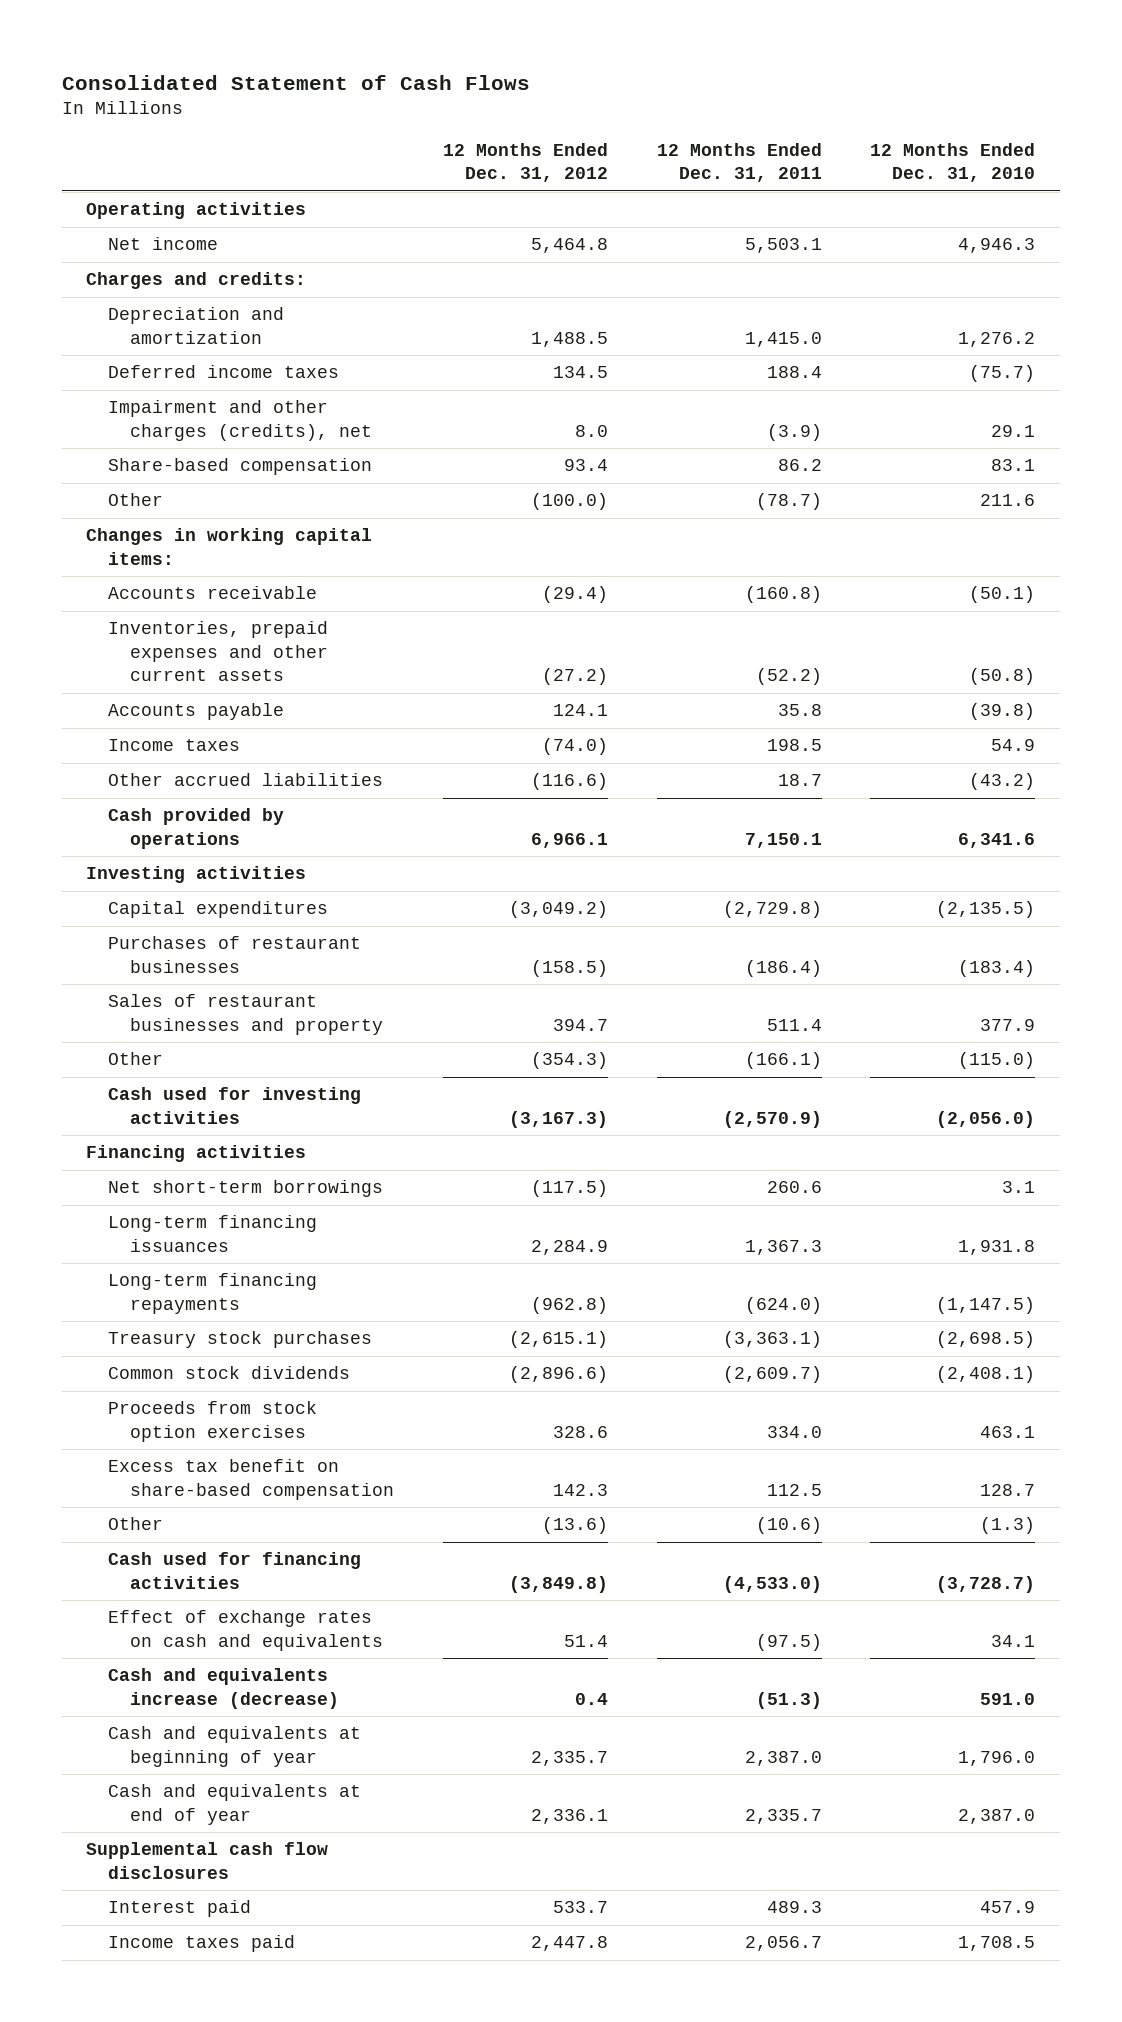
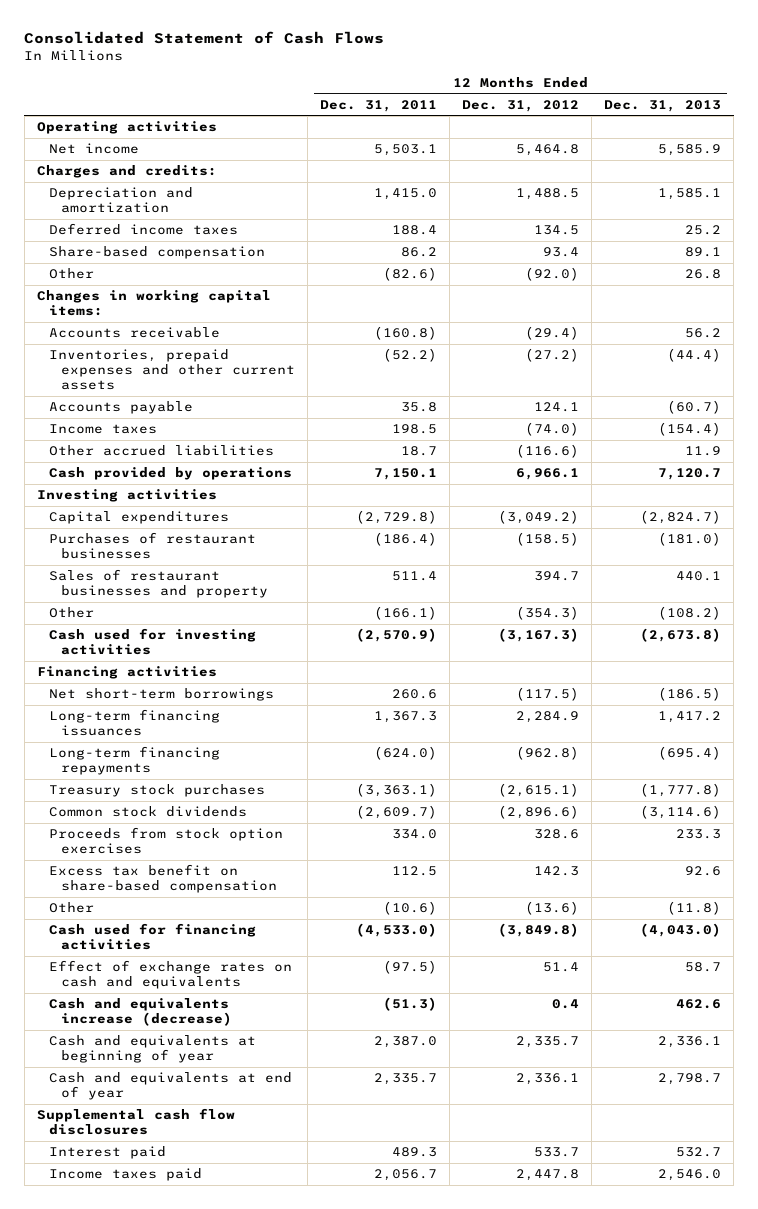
[870,142,1036,183] 12 Months Ended Dec. 31, 2010 -> none
none -> [604,99,722,112] Dec. 31, 2013
[108,400,372,441] Impairment and other charges (credits), net -> none
[530,493,608,511] (100.0) -> [525,267,580,282] (92.0)
[755,493,822,511] (78.7) -> [382,267,437,282] (82.6)

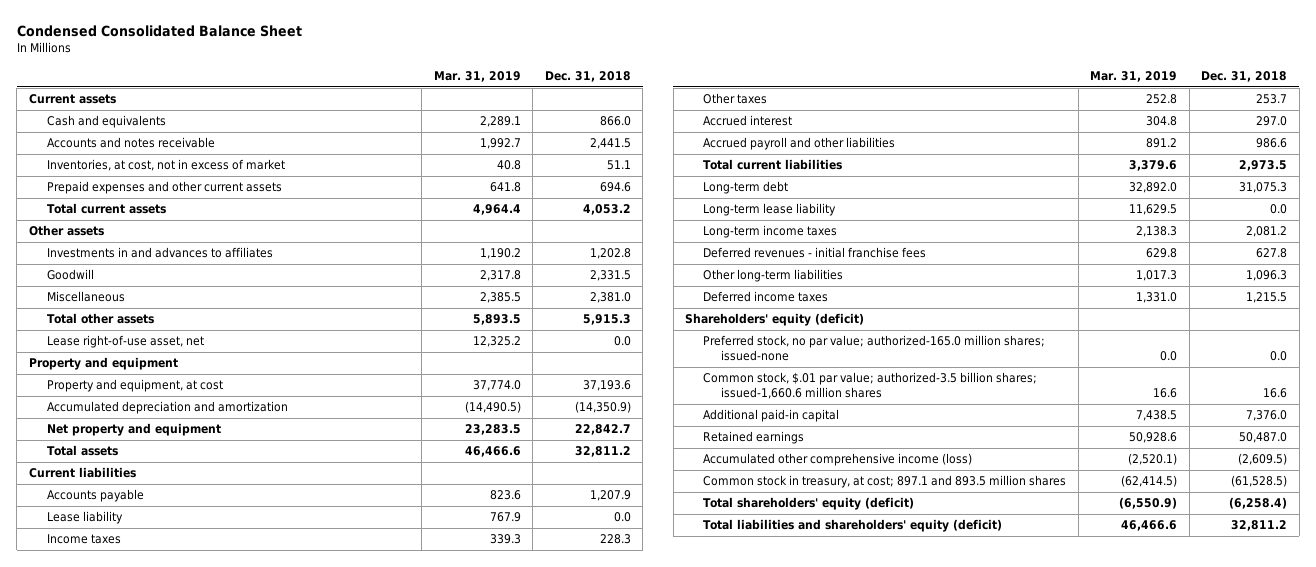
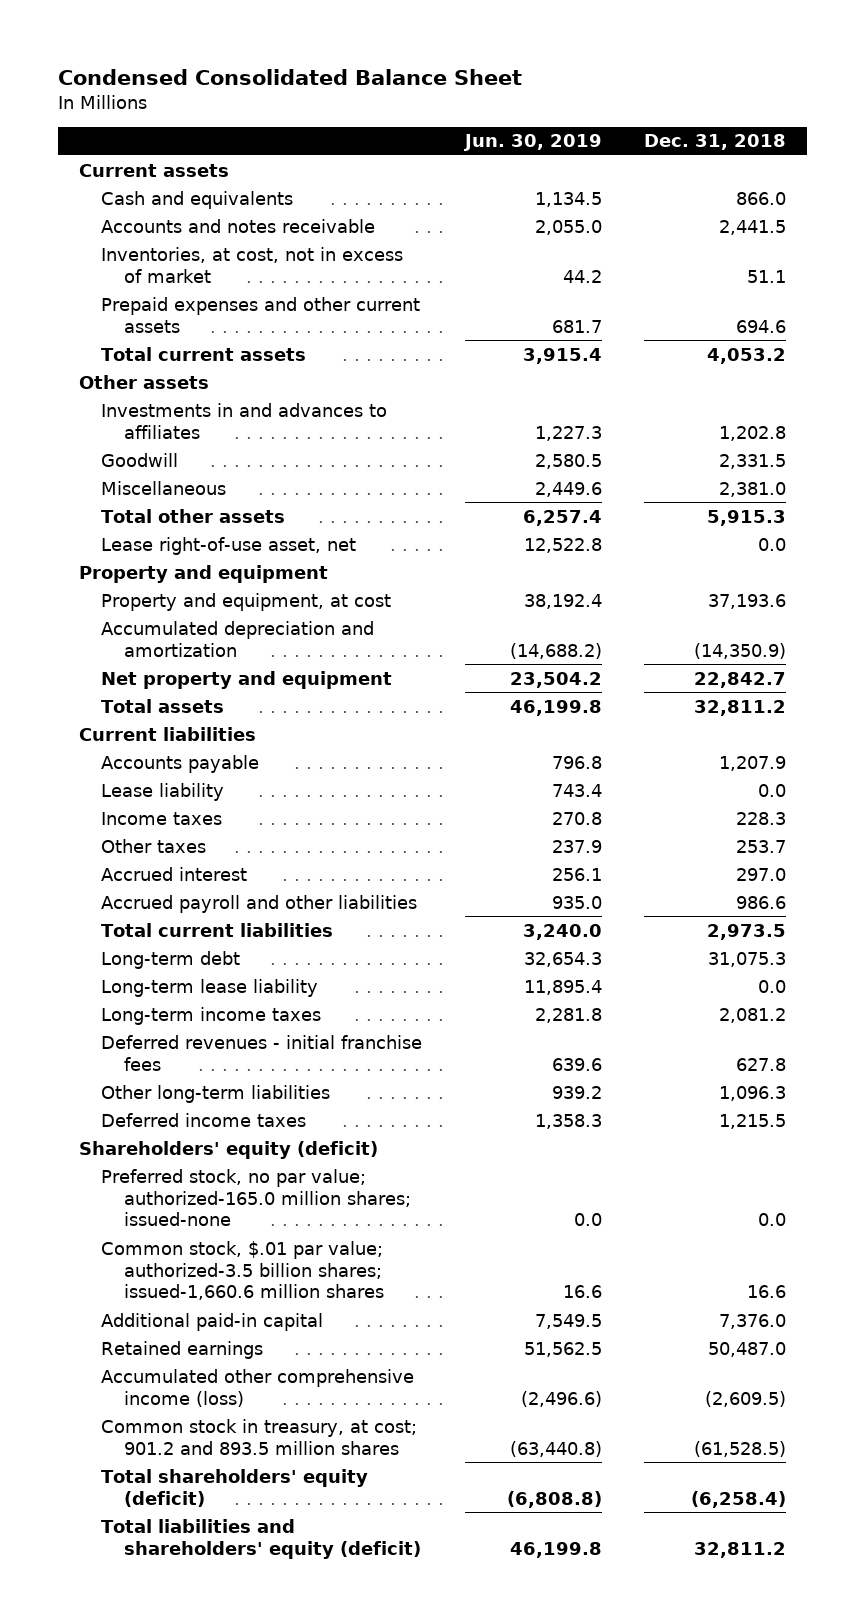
[433,70,521,82] Mar. 31, 2019 -> none
none -> [462,134,602,152] Jun. 30, 2019
[703,475,1067,489] Common stock in treasury, at cost; 897.1 and 893.5 million shares -> [101,1418,418,1455] Common stock in treasury, at cost; 901.2 and 893.5 million shares

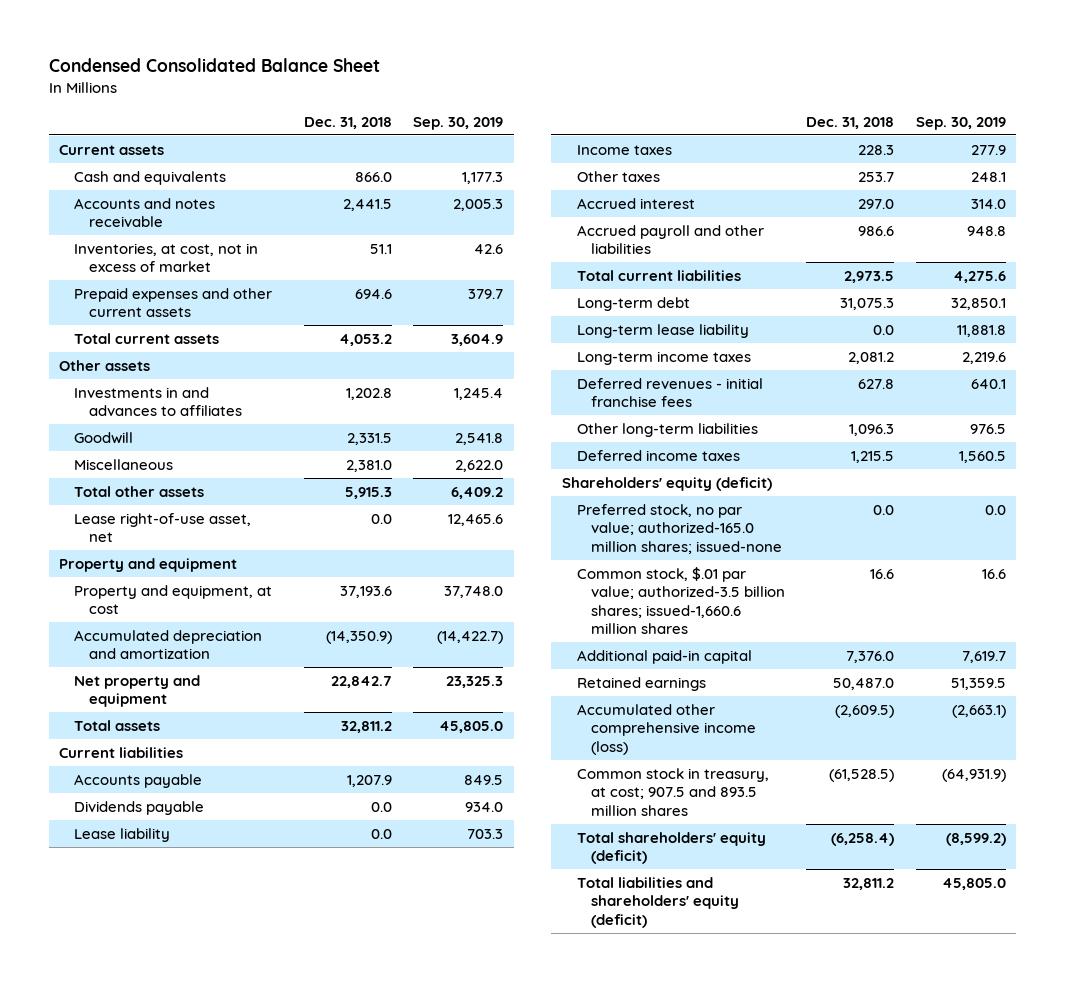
[462,134,602,152] Jun. 30, 2019 -> none
none -> [413,116,504,130] Sep. 30, 2019
none -> [74,800,205,815] Dividends payable
[101,1418,418,1455] Common stock in treasury, at cost; 901.2 and 893.5 million shares -> [576,767,769,816] Common stock in treasury, at cost; 907.5 and 893.5 million shares

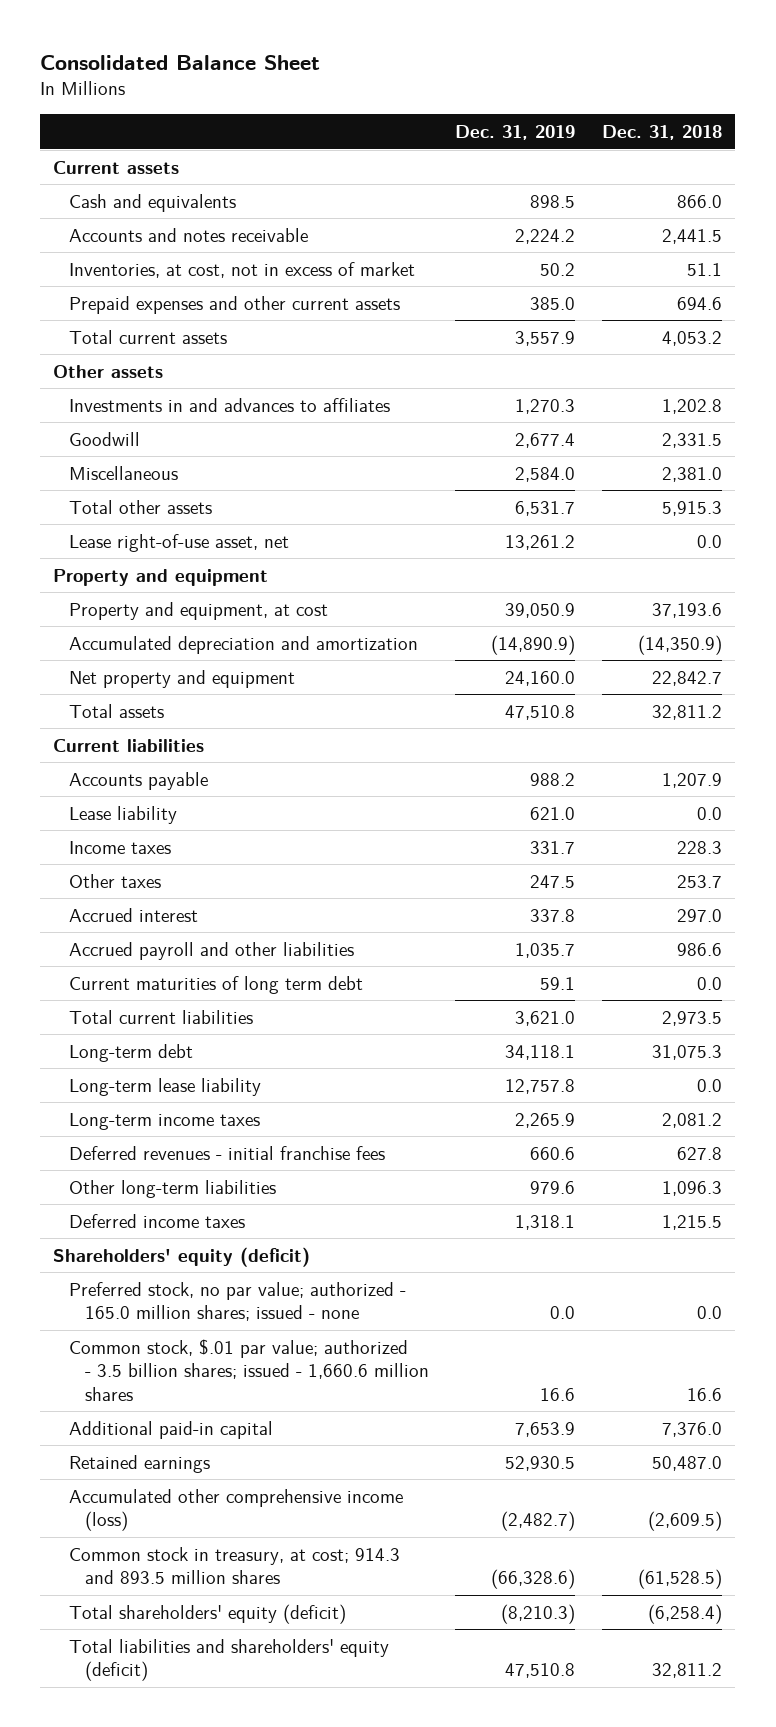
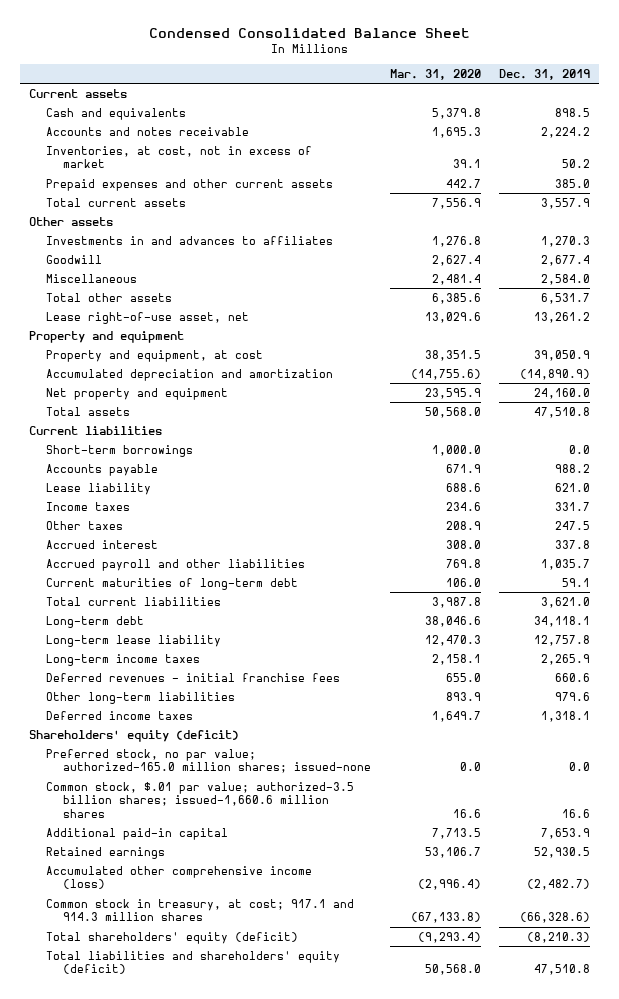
[40,54,321,70] Consolidated Balance Sheet -> [148,27,470,38] Condensed Consolidated Balance Sheet
[602,125,723,141] Dec. 31, 2018 -> none
none -> [389,68,481,80] Mar. 31, 2020
none -> [46,444,194,457] Short-term borrowings
[69,975,364,994] Current maturities of long term debt -> [46,577,299,590] Current maturities of long-term debt
[69,1281,407,1322] Preferred stock, no par value; authorized - 165.0 million shares; issued - none -> [46,748,372,774] Preferred stock, no par value; authorized-165.0 million shares; issued-none
[69,1338,429,1401] Common stock, $.01 par value; authorized - 3.5 billion shares; issued - 1,660.6 million shares -> [46,781,355,818] Common stock, $.01 par value; authorized-3.5 billion shares; issued-1,660.6 million shares
[69,1546,401,1585] Common stock in treasury, at cost; 914.3 and 893.5 million shares -> [46,898,355,922] Common stock in treasury, at cost; 917.1 and 914.3 million shares

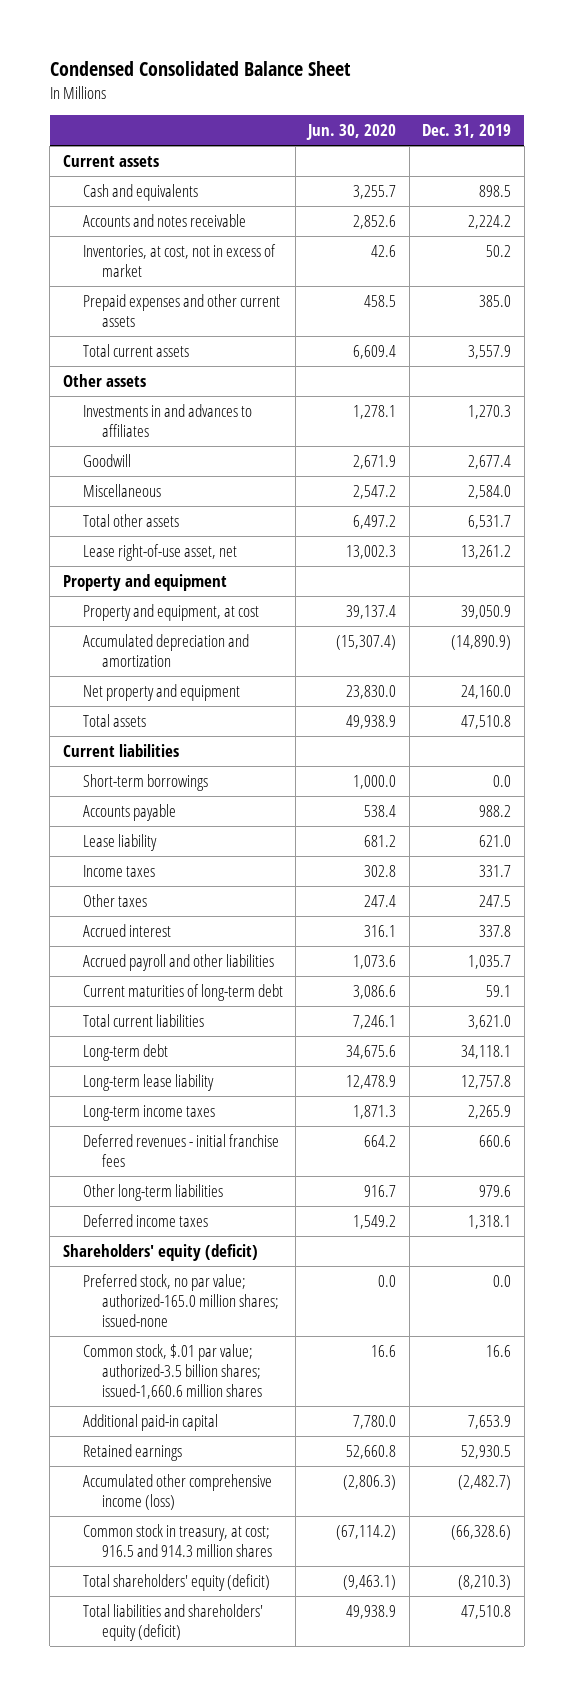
[389,68,481,80] Mar. 31, 2020 -> none
none -> [306,124,397,141] Jun. 30, 2020
[46,898,355,922] Common stock in treasury, at cost; 917.1 and 914.3 million shares -> [82,1523,273,1558] Common stock in treasury, at cost; 916.5 and 914.3 million shares

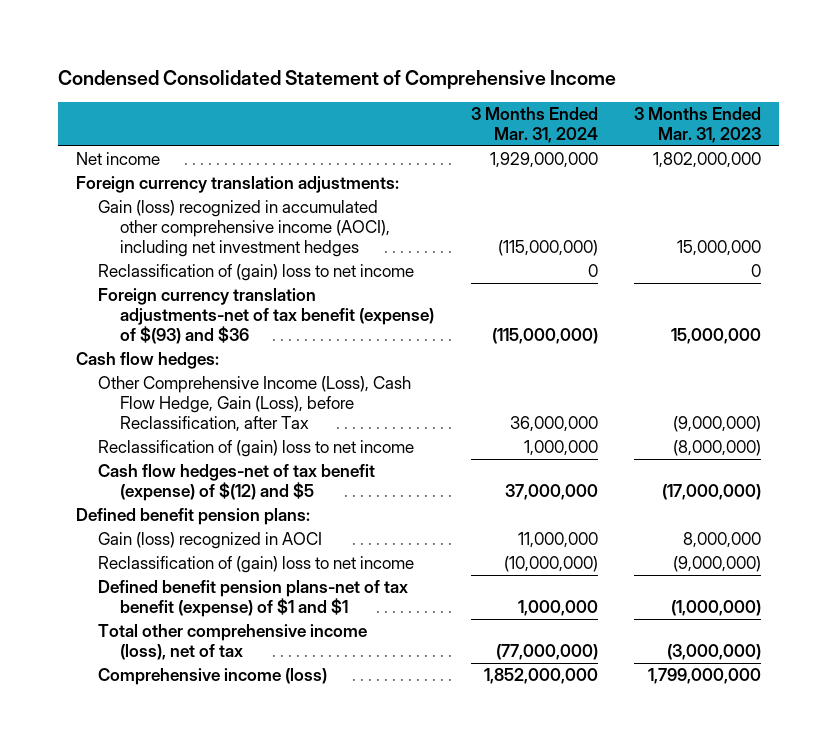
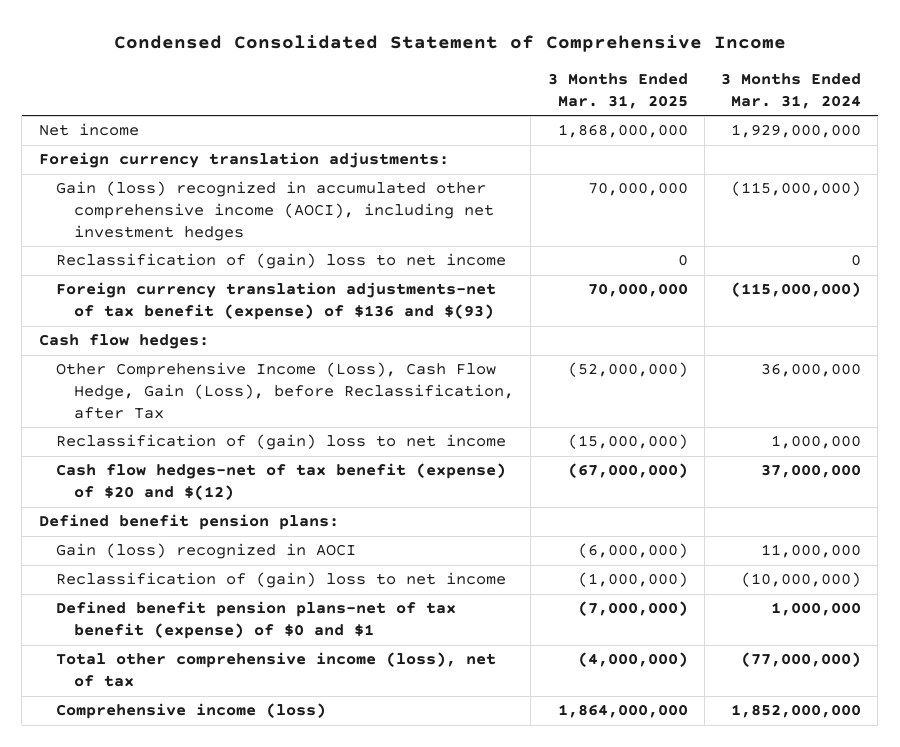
[633,107,761,143] 3 Months Ended Mar. 31, 2023 -> none
none -> [547,73,688,109] 3 Months Ended Mar. 31, 2025
[98,288,435,344] Foreign currency translation adjustments-net of tax benefit (expense) of $(93) and $36 -> [56,282,497,321] Foreign currency translation adjustments-net of tax benefit (expense) of $136 and $(93)
[98,464,376,502] Cash flow hedges-net of tax benefit (expense) of $(12) and $5 -> [56,463,507,501] Cash flow hedges-net of tax benefit (expense) of $20 and $(12)
[98,580,409,618] Defined benefit pension plans-net of tax benefit (expense) of $1 and $1 -> [56,601,457,640] Defined benefit pension plans-net of tax benefit (expense) of $0 and $1

